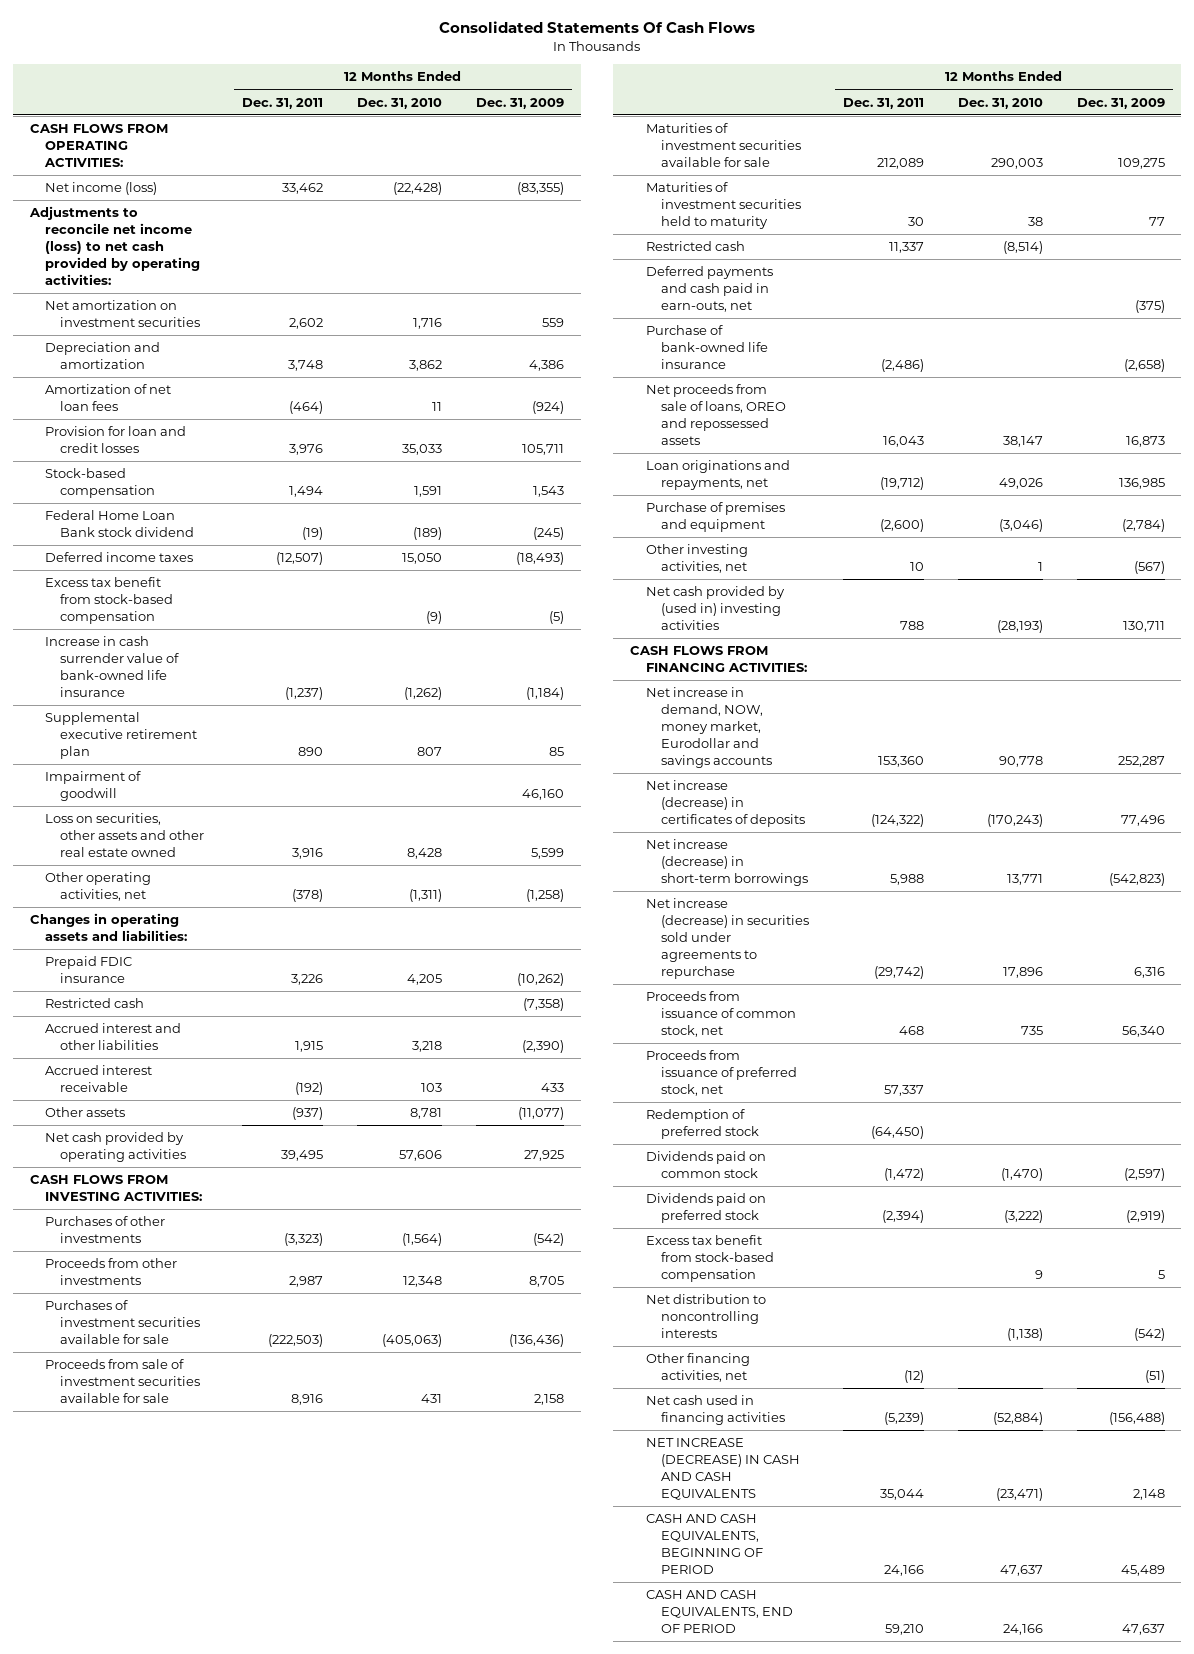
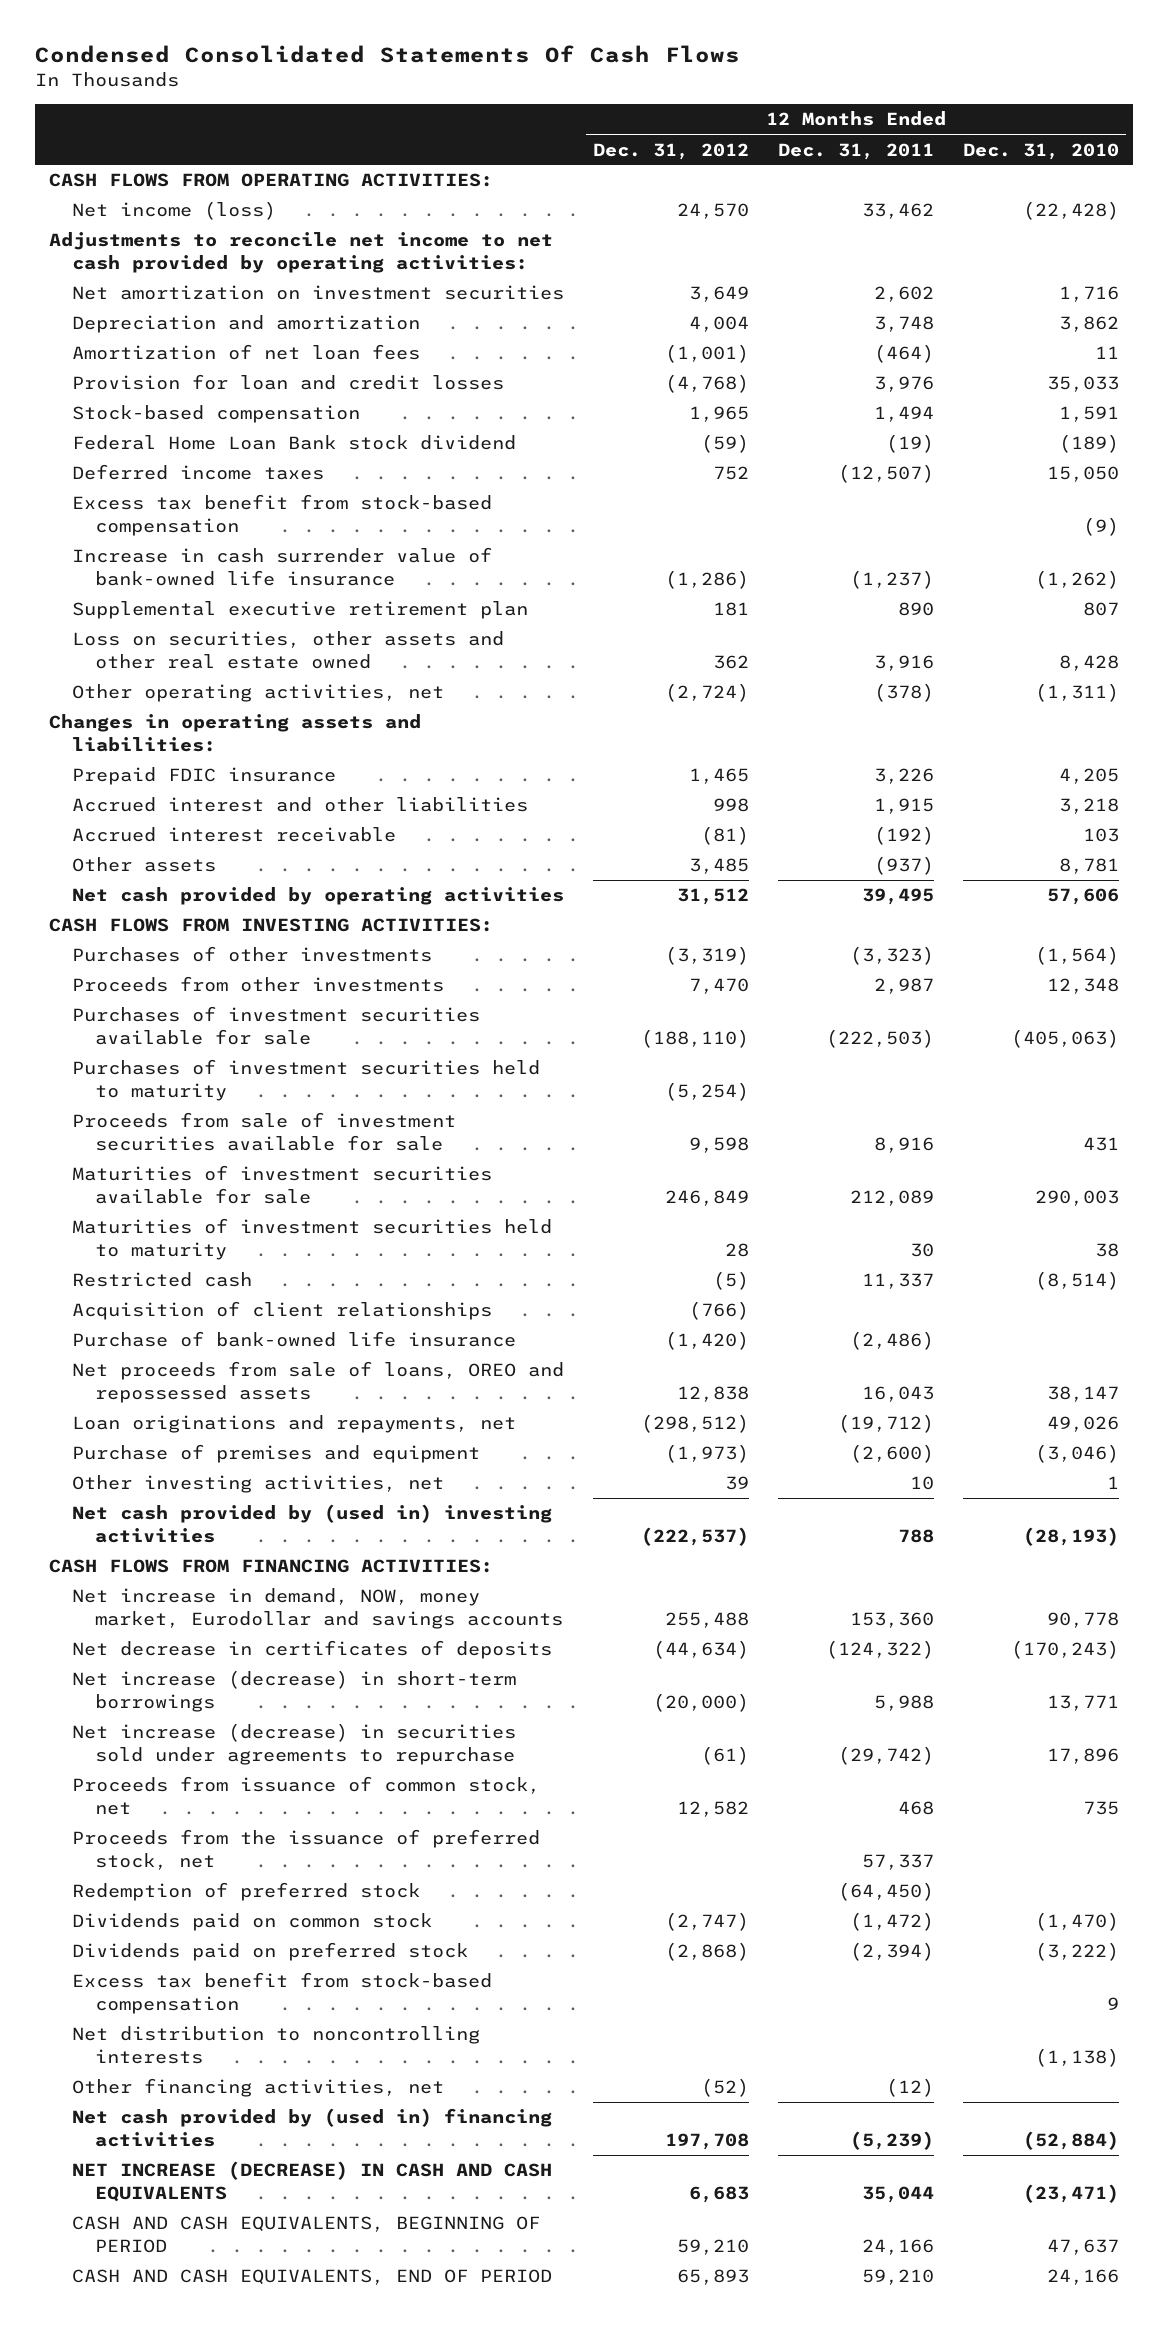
[439,21,756,34] Consolidated Statements Of Cash Flows -> [34,45,740,64] Condensed Consolidated Statements Of Cash Flows
[475,97,564,109] Dec. 31, 2009 -> none
none -> [593,142,750,160] Dec. 31, 2012
[28,206,200,286] Adjustments to reconcile net income (loss) to net cash provided by operating activities: -> [49,232,554,273] Adjustments to reconcile net income to net cash provided by operating activities:
[44,771,141,802] Impairment of goodwill -> none
[44,998,144,1009] Restricted cash -> none
none -> [72,1059,541,1101] Purchases of investment securities held to maturity
[645,266,773,313] Deferred payments and cash paid in earn-outs, net -> none
none -> [72,1301,493,1321] Acquisition of client relationships
[645,780,806,828] Net increase (decrease) in certificates of deposits -> [72,1640,553,1660] Net decrease in certificates of deposits
[645,1050,798,1097] Proceeds from issuance of preferred stock, net -> [72,1829,541,1870] Proceeds from the issuance of preferred stock, net
[645,1395,786,1426] Net cash used in financing activities -> [72,2108,553,2147] Net cash provided by (used in) financing activities

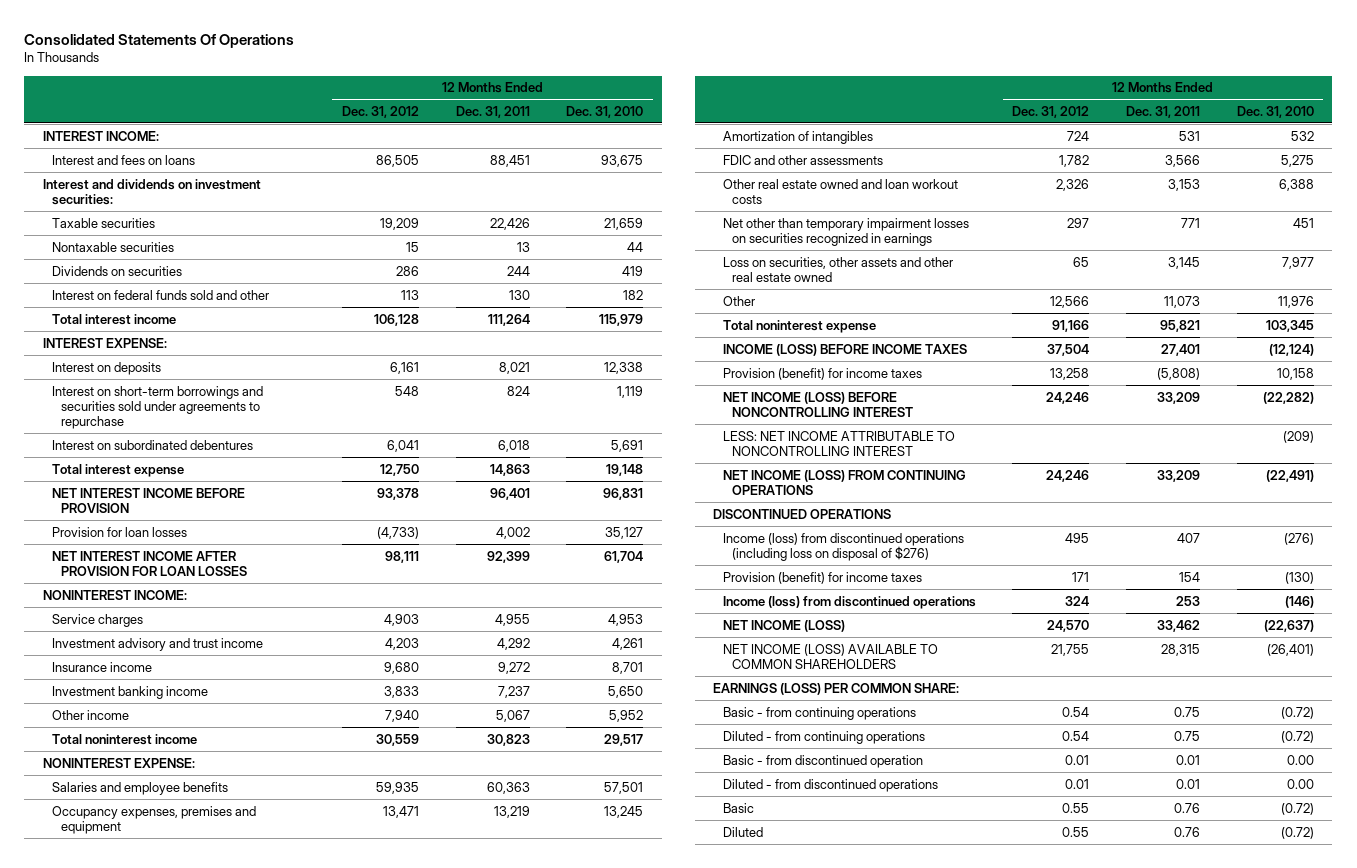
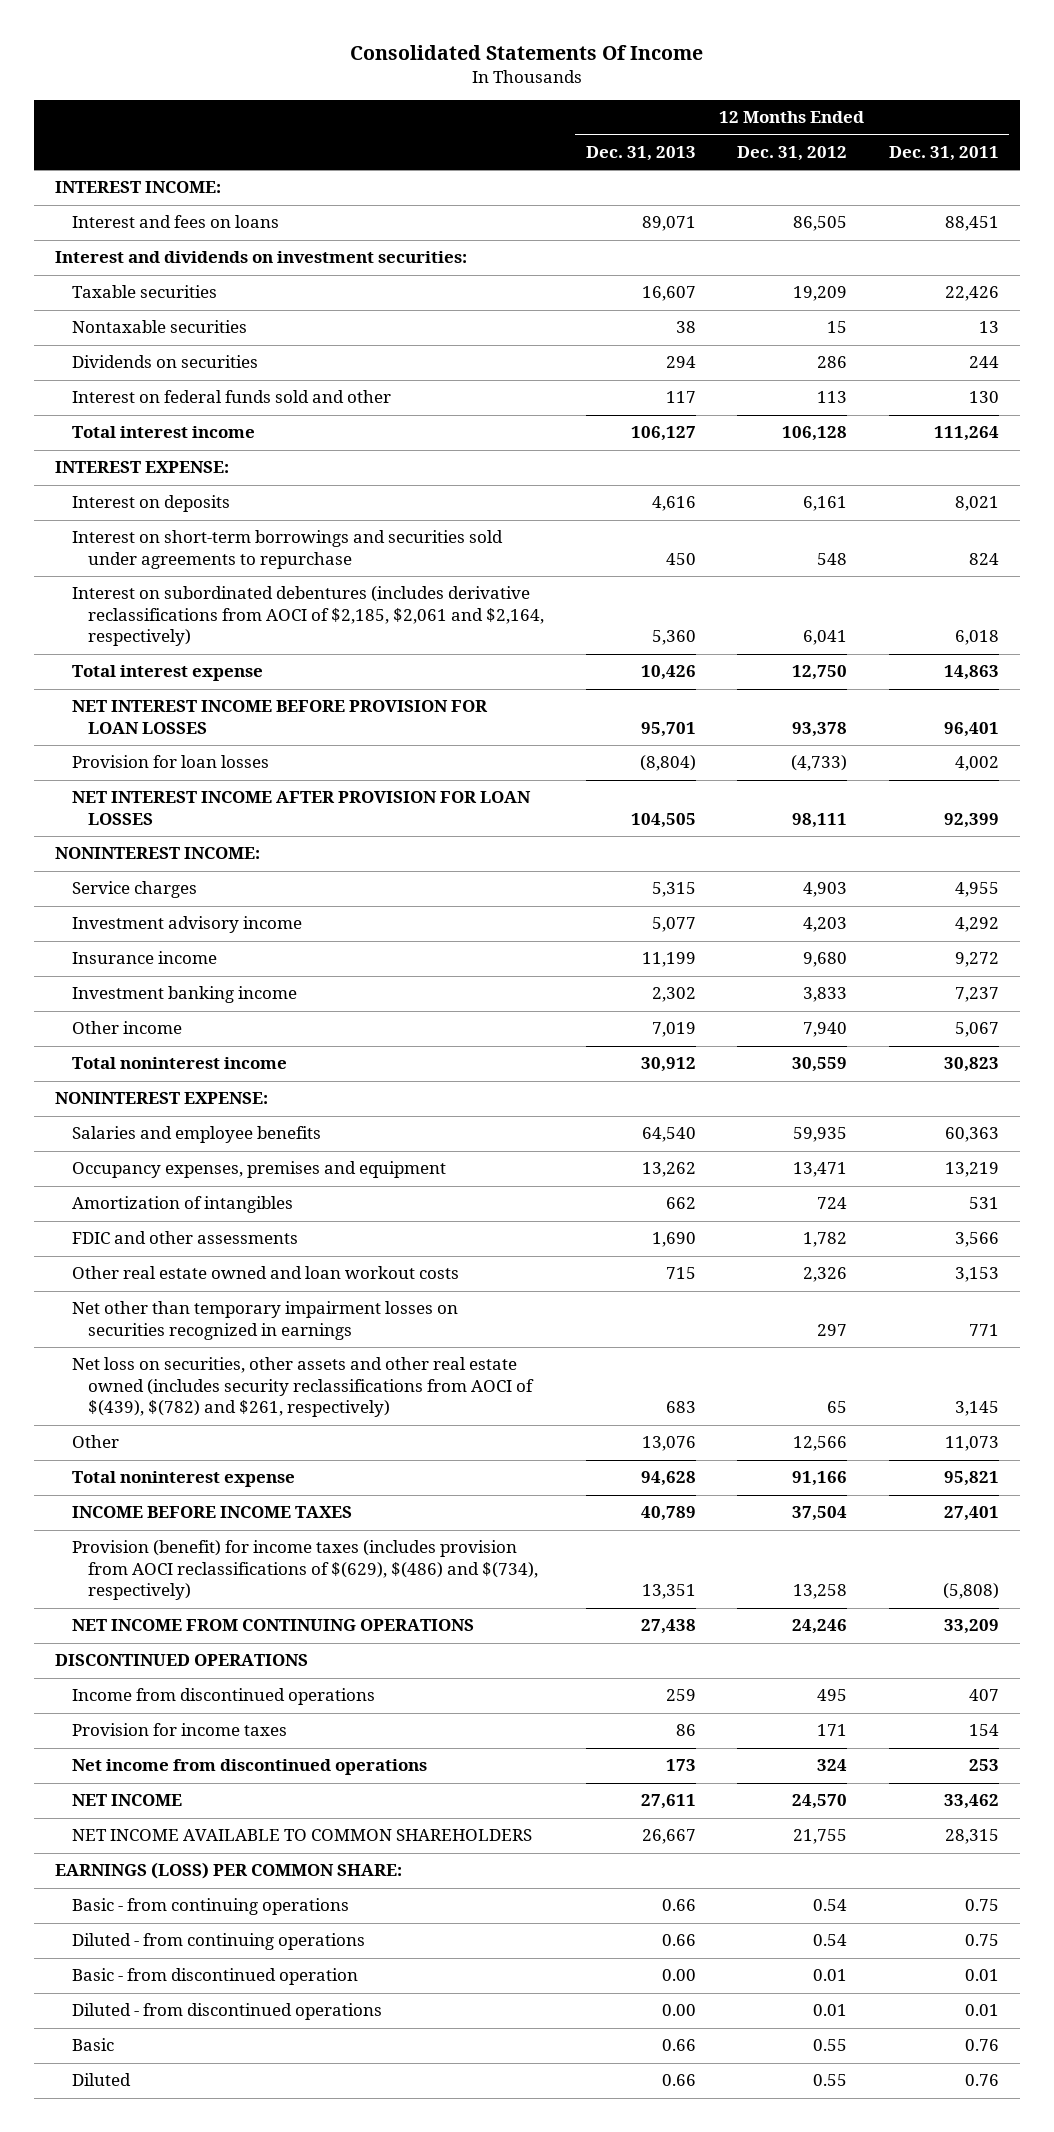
[24,33,295,48] Consolidated Statements Of Operations -> [349,45,703,61] Consolidated Statements Of Income
[566,105,644,118] Dec. 31, 2010 -> none
none -> [585,146,696,162] Dec. 31, 2013
[51,439,253,450] Interest on subordinated debentures -> [71,586,545,647] Interest on subordinated debentures (includes derivative reclassifications from AOCI of $2,185, $2,061 and $2,164, respectively)
[51,487,245,513] NET INTEREST INCOME BEFORE PROVISION -> [71,700,488,734] NET INTEREST INCOME BEFORE PROVISION FOR LOAN LOSSES
[51,637,263,651] Investment advisory and trust income -> [71,916,302,934] Investment advisory income
[722,256,953,282] Loss on securities, other assets and other real estate owned -> [71,1357,535,1418] Net loss on securities, other assets and other real estate owned (includes security reclassifications from AOCI of $(439), $(782) and $261, respectively)
[722,391,913,417] NET INCOME (LOSS) BEFORE NONCONTROLLING INTEREST -> none
[722,430,955,456] LESS: NET INCOME ATTRIBUTABLE TO NONCONTROLLING INTEREST -> none
[722,343,967,356] INCOME (LOSS) BEFORE INCOME TAXES -> [71,1506,352,1519] INCOME BEFORE INCOME TAXES
[722,367,922,380] Provision (benefit) for income taxes -> [71,1540,539,1601] Provision (benefit) for income taxes (includes provision from AOCI reclassifications of $(629), $(486) and $(734), respectively)
[722,469,966,495] NET INCOME (LOSS) FROM CONTINUING OPERATIONS -> [71,1619,474,1632] NET INCOME FROM CONTINUING OPERATIONS
[722,532,964,561] Income (loss) from discontinued operations (including loss on disposal of $276) -> [71,1688,375,1706] Income from discontinued operations
[722,571,922,584] Provision (benefit) for income taxes -> [71,1723,287,1737] Provision for income taxes
[722,595,976,609] Income (loss) from discontinued operations -> [71,1759,427,1776] Net income from discontinued operations
[722,619,845,632] NET INCOME (LOSS) -> [71,1794,182,1807] NET INCOME
[722,643,938,669] NET INCOME (LOSS) AVAILABLE TO COMMON SHAREHOLDERS -> [71,1829,532,1842] NET INCOME AVAILABLE TO COMMON SHAREHOLDERS

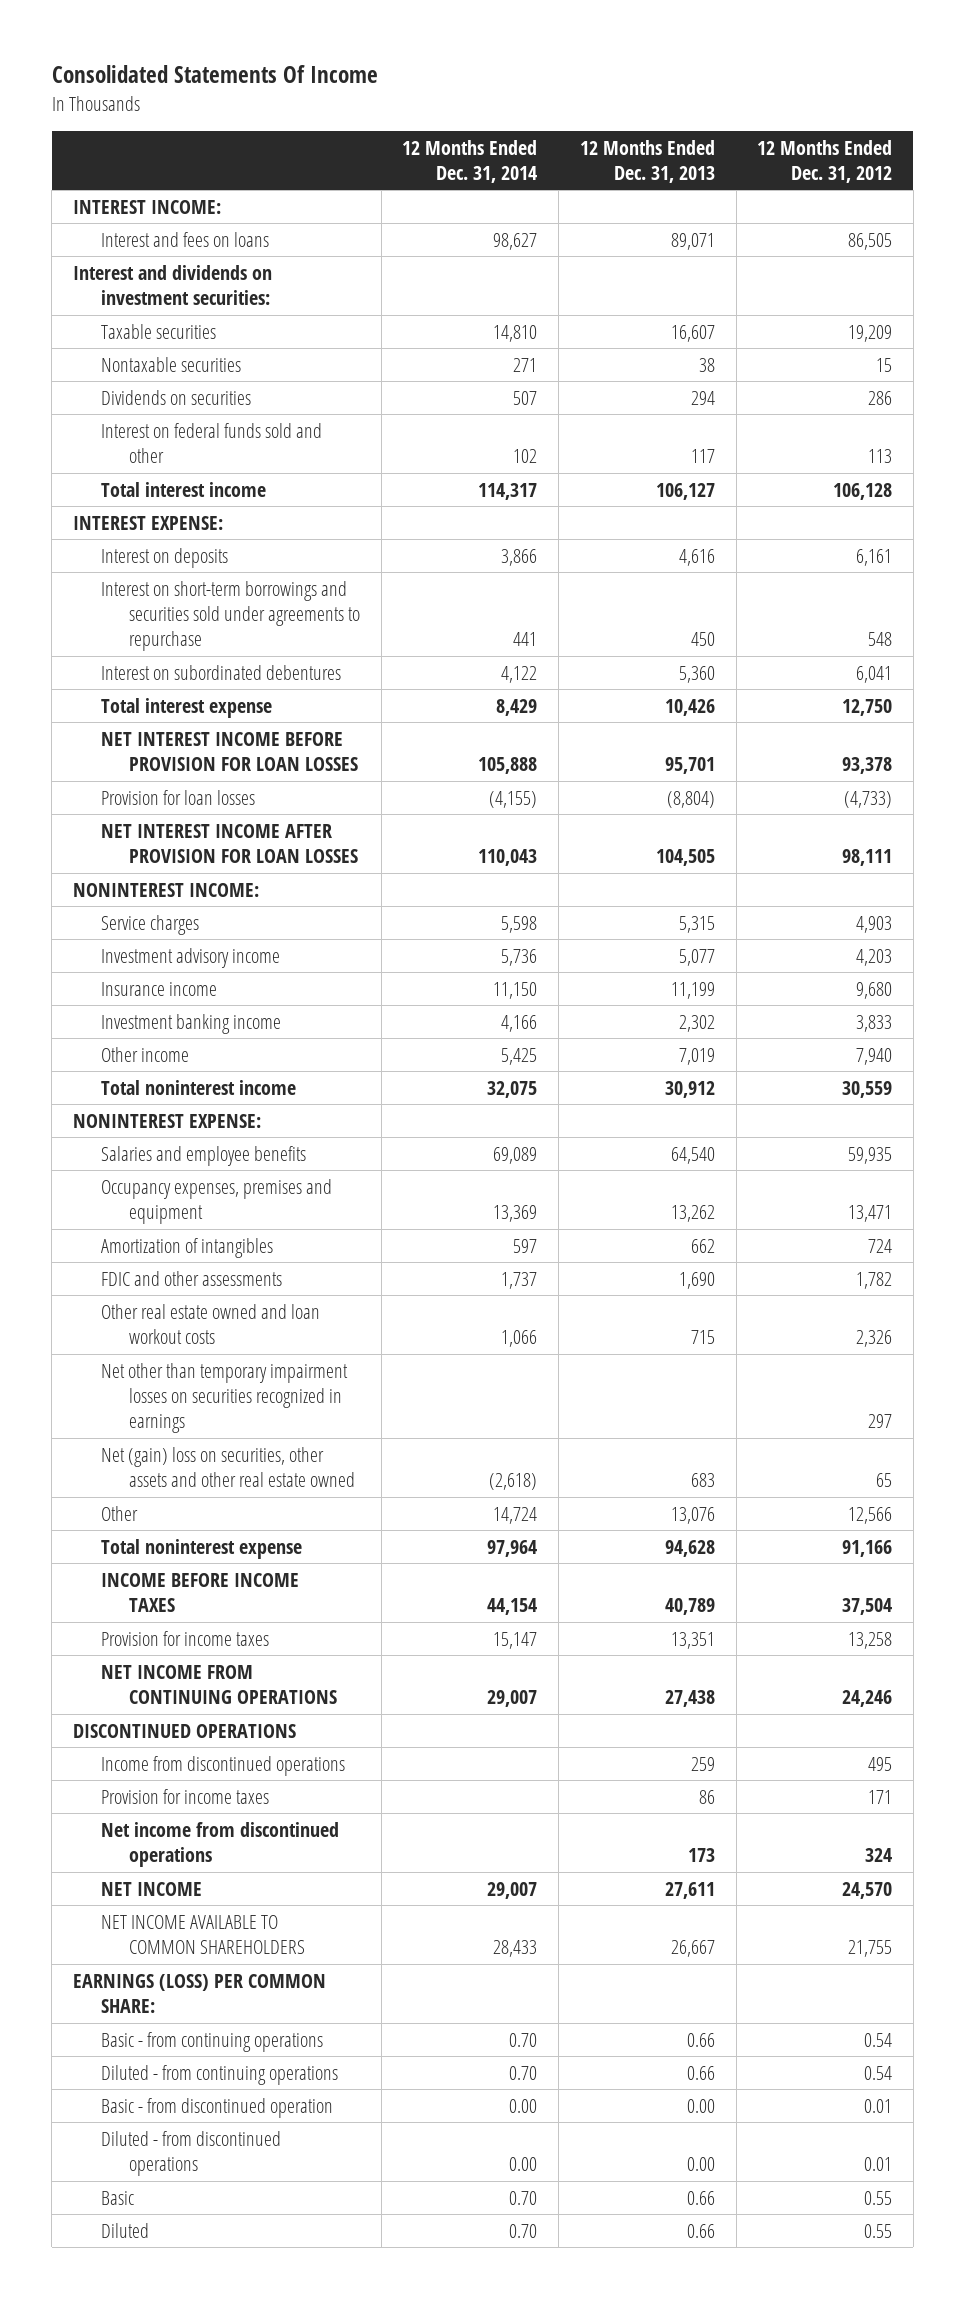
[889,146,1000,162] Dec. 31, 2011 -> none
none -> [402,139,538,183] 12 Months Ended Dec. 31, 2014
[71,586,545,647] Interest on subordinated debentures (includes derivative reclassifications from AOCI of $2,185, $2,061 and $2,164, respectively) -> [101,664,342,680] Interest on subordinated debentures
[71,1357,535,1418] Net loss on securities, other assets and other real estate owned (includes security reclassifications from AOCI of $(439), $(782) and $261, respectively) -> [101,1446,356,1487] Net (gain) loss on securities, other assets and other real estate owned
[71,1540,539,1601] Provision (benefit) for income taxes (includes provision from AOCI reclassifications of $(629), $(486) and $(734), respectively) -> [101,1630,270,1646] Provision for income taxes

